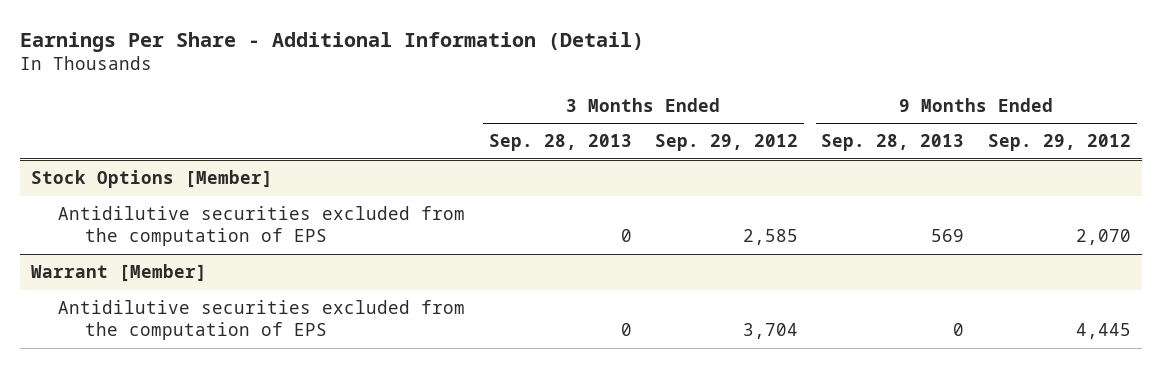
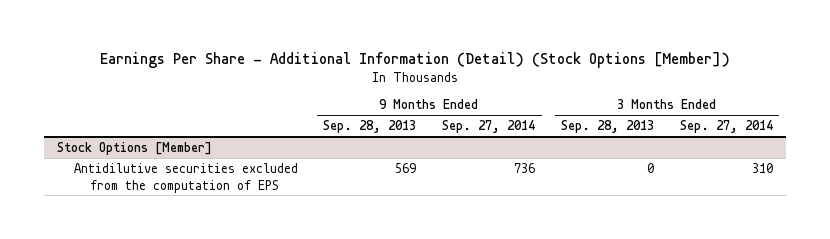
[19,31,644,52] Earnings Per Share - Additional Information (Detail) -> [99,52,730,69] Earnings Per Share - Additional Information (Detail) (Stock Options [Member])
[655,134,799,152] Sep. 29, 2012 -> none
[987,134,1131,152] Sep. 29, 2012 -> none
none -> [442,120,536,134] Sep. 27, 2014
none -> [679,120,773,134] Sep. 27, 2014
[31,264,208,283] Warrant [Member] -> none
[58,300,466,341] Antidilutive securities excluded from the computation of EPS -> none

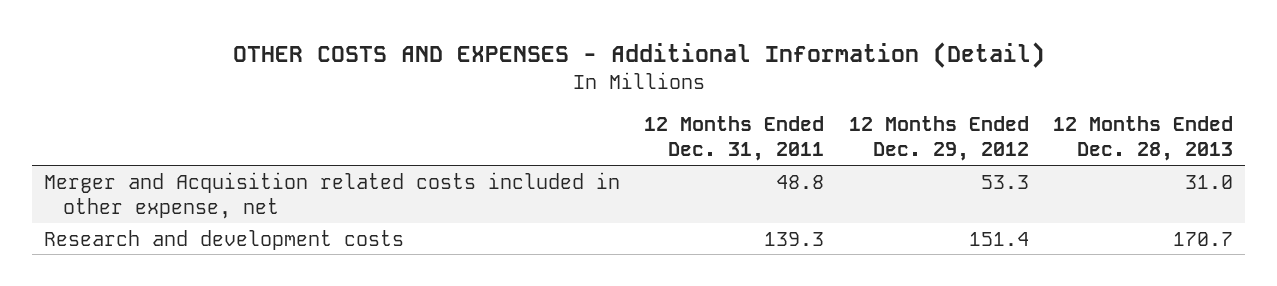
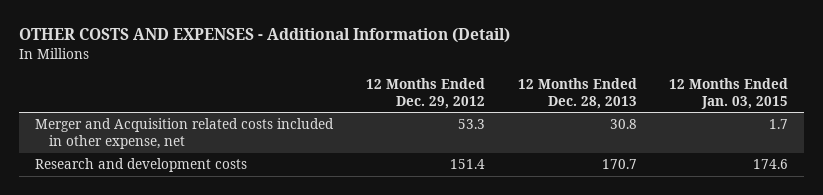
[644,116,825,162] 12 Months Ended Dec. 31, 2011 -> none
none -> [669,77,789,109] 12 Months Ended Jan. 03, 2015
[1185,174,1234,189] 31.0 -> [609,119,637,130] 30.8

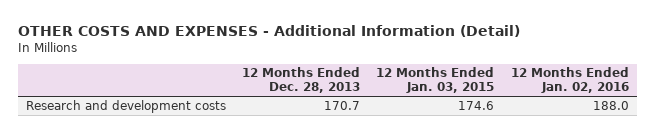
[365,77,485,109] 12 Months Ended Dec. 29, 2012 -> none
none -> [510,67,629,94] 12 Months Ended Jan. 02, 2016
[35,118,335,150] Merger and Acquisition related costs included in other expense, net -> none

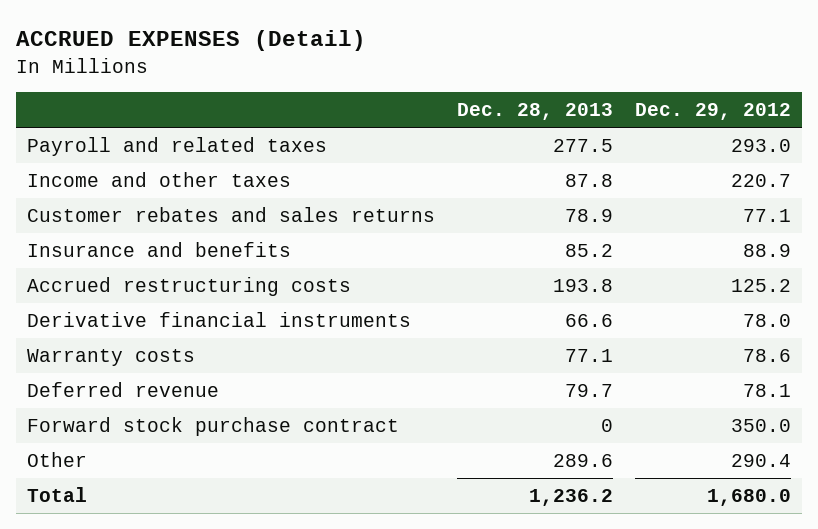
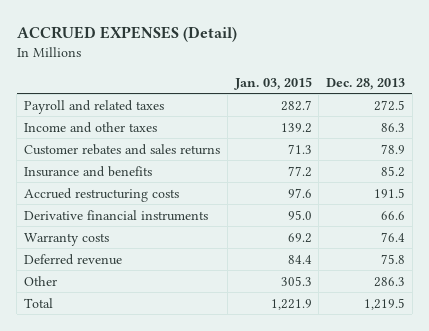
[634,103,791,121] Dec. 29, 2012 -> none
none -> [233,76,312,90] Jan. 03, 2015
[552,138,613,152] 277.5 -> [373,99,405,111] 272.5
[564,173,613,187] 87.8 -> [380,122,405,132] 86.3
[552,278,613,292] 193.8 -> [373,187,405,198] 191.5
[27,416,400,436] Forward stock purchase contract -> none
[564,348,613,362] 77.1 -> [380,231,405,242] 76.4
[564,383,613,397] 79.7 -> [380,253,405,264] 75.8
[552,453,613,467] 289.6 -> [373,276,405,287] 286.3
[528,488,613,506] 1,236.2 -> [363,297,405,310] 1,219.5

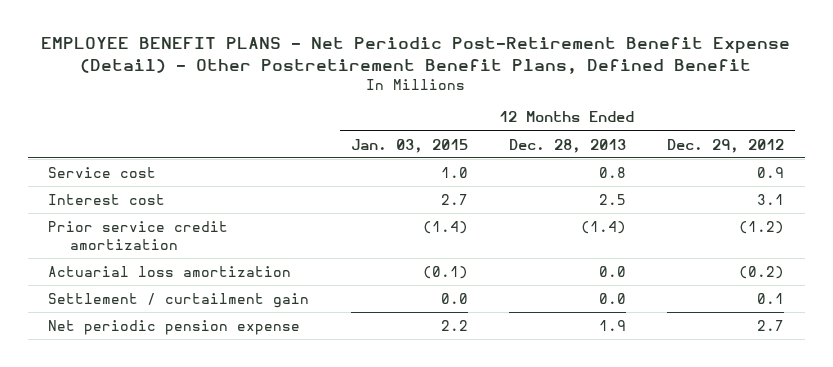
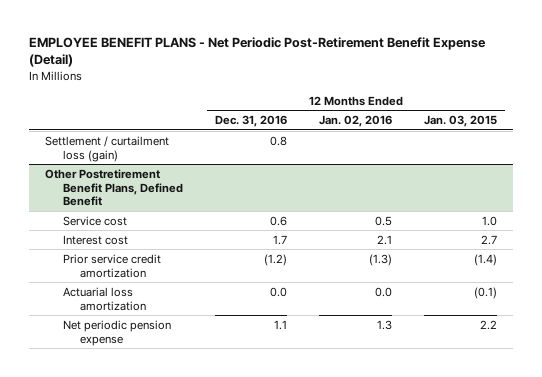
[41,37,791,74] EMPLOYEE BENEFIT PLANS - Net Periodic Post-Retirement Benefit Expense (Detail) - Other Postretirement Benefit Plans, Defined Benefit -> [28,36,486,68] EMPLOYEE BENEFIT PLANS - Net Periodic Post-Retirement Benefit Expense (Detail)
[508,138,626,153] Dec. 28, 2013 -> none
[667,138,785,153] Dec. 29, 2012 -> none
none -> [214,115,287,128] Dec. 31, 2016
none -> [318,115,392,128] Jan. 02, 2016
none -> [44,135,169,162] Settlement / curtailment loss (gain)
none -> [44,168,183,207] Other Postretirement Benefit Plans, Defined Benefit
[48,292,310,308] Settlement / curtailment gain -> none

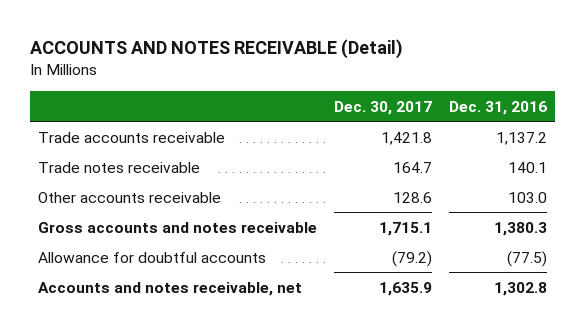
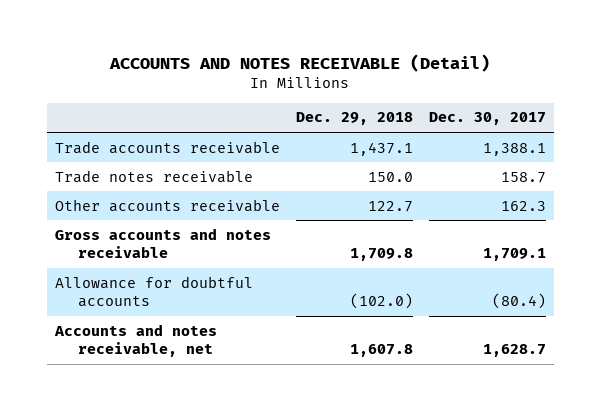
[448,100,547,115] Dec. 31, 2016 -> none
none -> [295,112,413,126] Dec. 29, 2018
[380,131,432,145] 1,421.8 -> [482,142,546,156] 1,388.1
[392,161,432,173] 164.7 -> [500,171,546,183] 158.7
[392,191,432,203] 128.6 -> [500,200,546,211] 162.3
[378,221,432,236] 1,715.1 -> [482,248,546,262] 1,709.1
[391,250,432,267] (79.2) -> [491,293,546,310] (80.4)
[378,281,432,296] 1,635.9 -> [482,344,546,358] 1,628.7

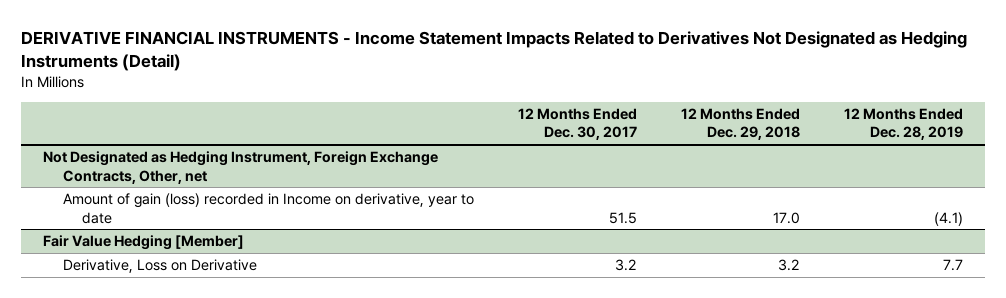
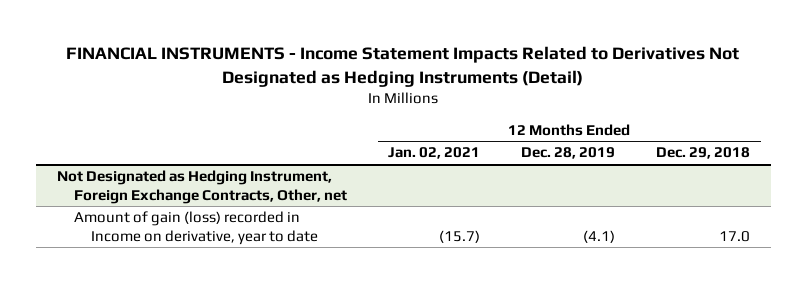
[21,31,968,72] DERIVATIVE FINANCIAL INSTRUMENTS - Income Statement Impacts Related to Derivatives Not Designated as Hedging Instruments (Detail) -> [66,46,740,87] FINANCIAL INSTRUMENTS - Income Statement Impacts Related to Derivatives Not Designated as Hedging Instruments (Detail)
[517,107,637,141] 12 Months Ended Dec. 30, 2017 -> none
none -> [388,147,481,160] Jan. 02, 2021
[43,234,245,250] Fair Value Hedging [Member] -> none
[62,258,257,273] Derivative, Loss on Derivative -> none

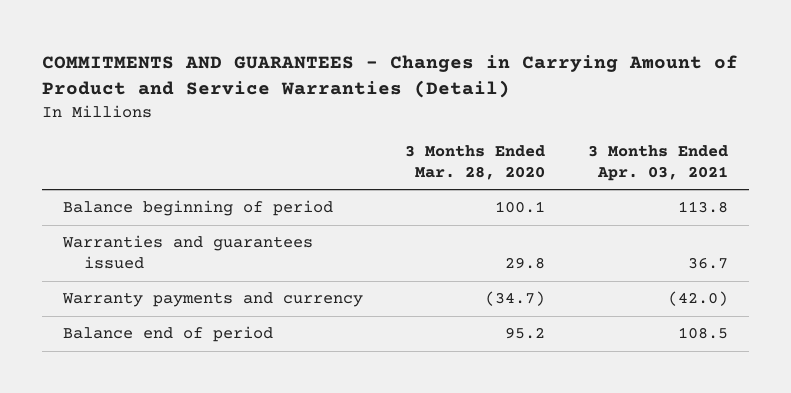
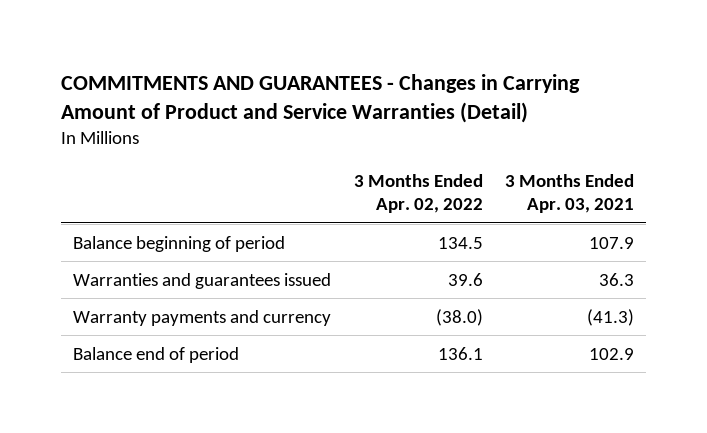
[405,144,546,180] 3 Months Ended Mar. 28, 2020 -> none
none -> [353,173,483,213] 3 Months Ended Apr. 02, 2022
[677,201,728,214] 113.8 -> [589,236,635,249] 107.9
[687,257,728,270] 36.7 -> [599,272,635,286] 36.3
[667,291,728,307] (42.0) -> [587,308,635,326] (41.3)
[677,327,728,340] 108.5 -> [589,347,635,360] 102.9

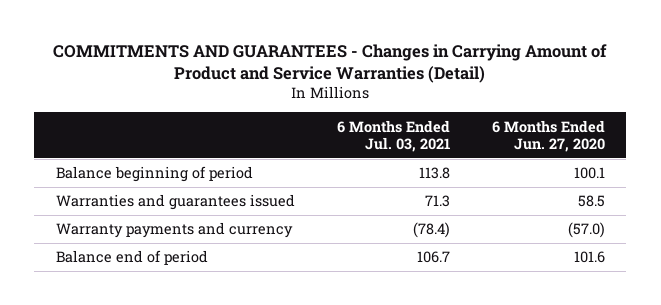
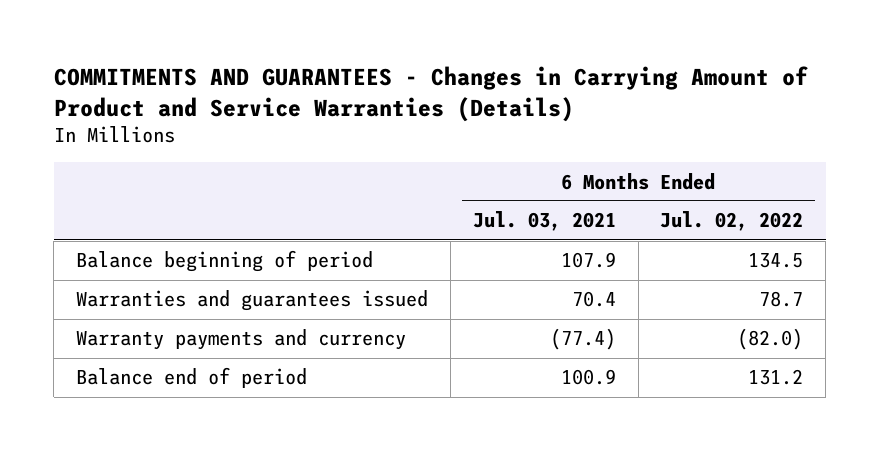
[53,43,608,83] COMMITMENTS AND GUARANTEES - Changes in Carrying Amount of Product and Service Warranties (Detail) -> [53,65,808,122] COMMITMENTS AND GUARANTEES - Changes in Carrying Amount of Product and Service Warranties (Details)
[492,119,606,152] 6 Months Ended Jun. 27, 2020 -> none
none -> [660,211,804,232] Jul. 02, 2022
[418,167,450,180] 113.8 -> [560,252,616,269] 107.9
[424,195,450,208] 71.3 -> [571,291,616,308] 70.4
[412,222,450,239] (78.4) -> [549,328,616,351] (77.4)
[416,251,450,264] 106.7 -> [560,369,616,386] 100.9

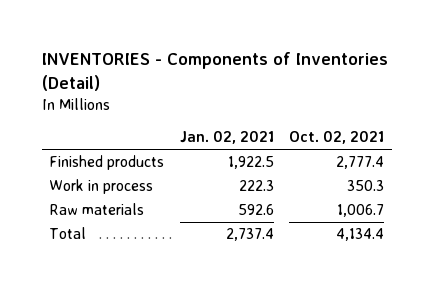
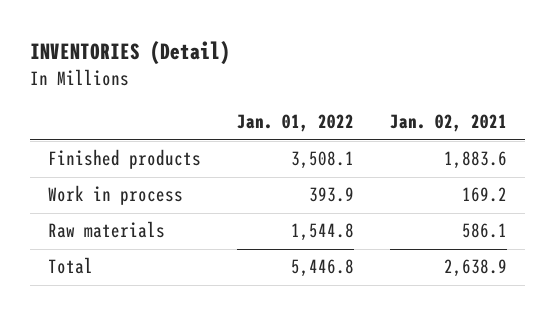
[41,52,388,92] INVENTORIES - Components of Inventories (Detail) -> [29,41,230,66] INVENTORIES (Detail)
[288,131,384,145] Oct. 02, 2021 -> none
none -> [236,114,354,133] Jan. 01, 2022
[227,156,274,170] 1,922.5 -> [443,151,507,170] 1,883.6
[238,180,274,192] 222.3 -> [461,187,507,203] 169.2
[237,204,274,216] 592.6 -> [461,223,507,239] 586.1
[225,228,274,242] 2,737.4 -> [443,259,507,278] 2,638.9

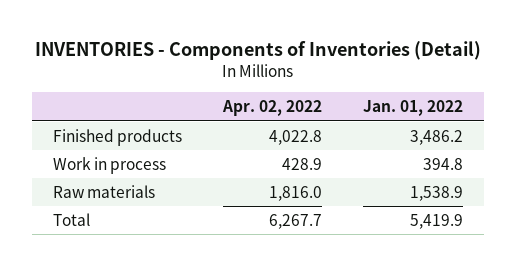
[29,41,230,66] INVENTORIES (Detail) -> [34,41,481,61] INVENTORIES - Components of Inventories (Detail)
[389,114,507,133] Jan. 02, 2021 -> none
none -> [221,100,322,117] Apr. 02, 2022
[290,151,354,170] 3,508.1 -> [410,129,464,145] 3,486.2
[308,187,354,203] 393.9 -> [423,157,464,170] 394.8
[290,223,354,242] 1,544.8 -> [410,185,464,201] 1,538.9
[290,259,354,278] 5,446.8 -> [410,213,464,229] 5,419.9

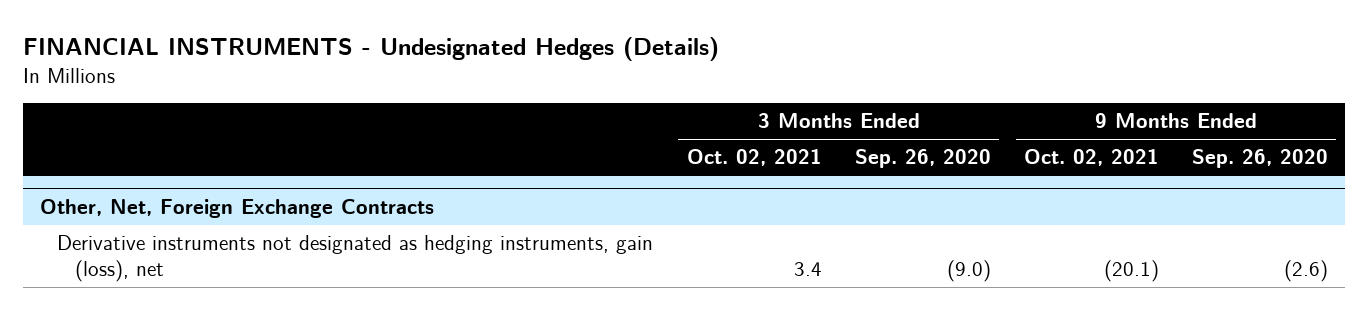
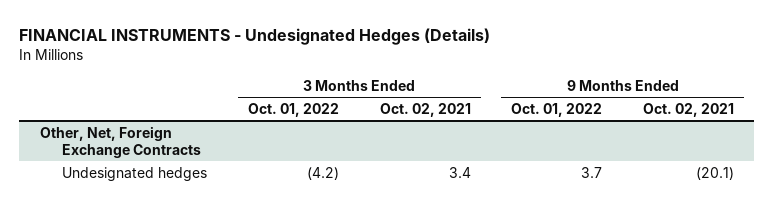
[854,149,991,169] Sep. 26, 2020 -> none
[1192,149,1329,169] Sep. 26, 2020 -> none
none -> [247,102,339,117] Oct. 01, 2022
none -> [511,102,603,117] Oct. 01, 2022
[57,235,654,283] Derivative instruments not designated as hedging instruments, gain (loss), net -> [62,166,208,181] Undesignated hedges

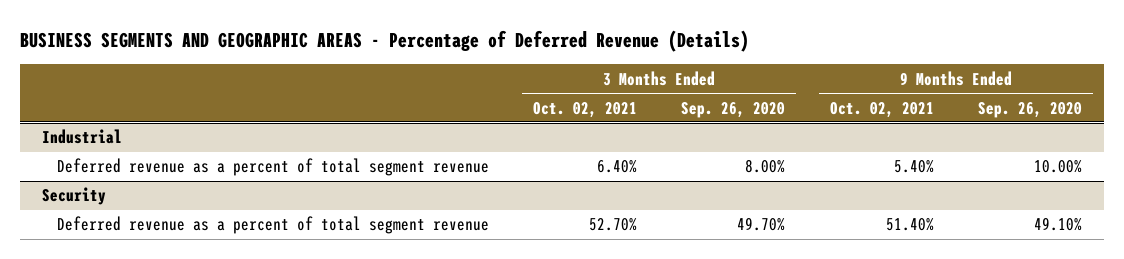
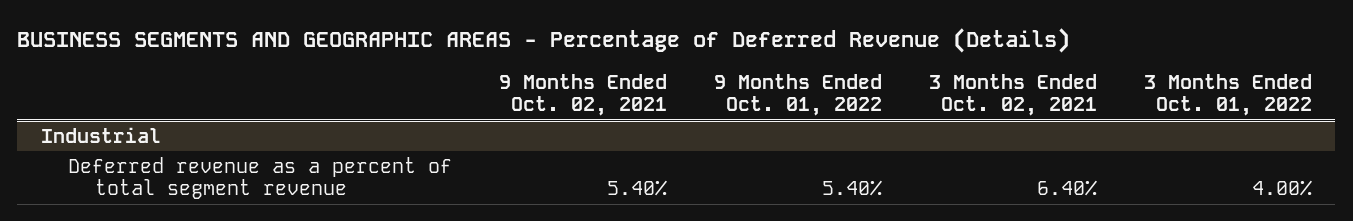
[681,101,786,118] Sep. 26, 2020 -> none
[977,101,1082,118] Sep. 26, 2020 -> none
none -> [713,73,882,117] 9 Months Ended Oct. 01, 2022
none -> [1143,73,1312,117] 3 Months Ended Oct. 01, 2022
[42,187,107,206] Security -> none
[56,216,489,235] Deferred revenue as a percent of total segment revenue -> none

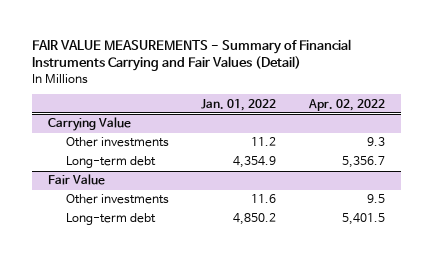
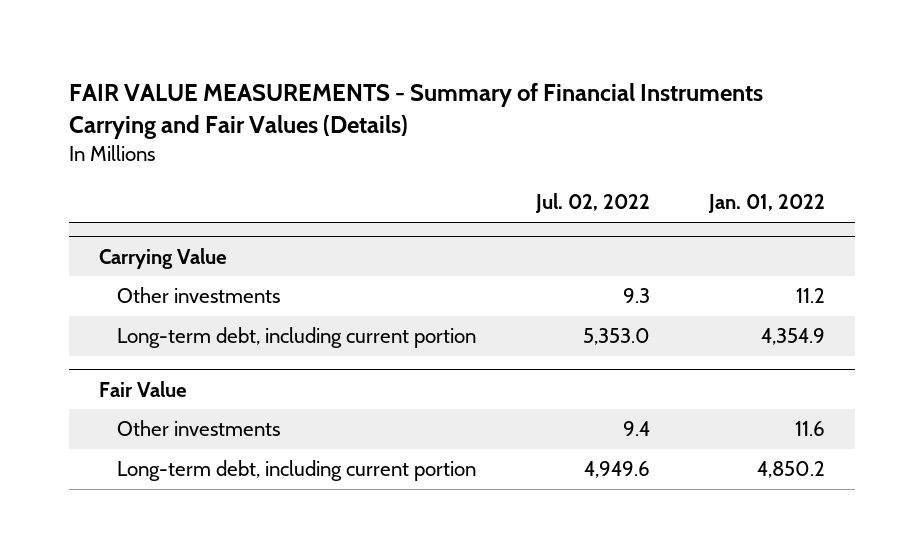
[31,38,351,72] FAIR VALUE MEASUREMENTS - Summary of Financial Instruments Carrying and Fair Values (Detail) -> [69,83,764,140] FAIR VALUE MEASUREMENTS - Summary of Financial Instruments Carrying and Fair Values (Details)
[307,98,385,111] Apr. 02, 2022 -> none
none -> [534,193,650,214] Jul. 02, 2022
[65,156,156,169] Long-term debt -> [117,327,477,349] Long-term debt, including current portion
[65,213,156,226] Long-term debt -> [117,460,477,482] Long-term debt, including current portion

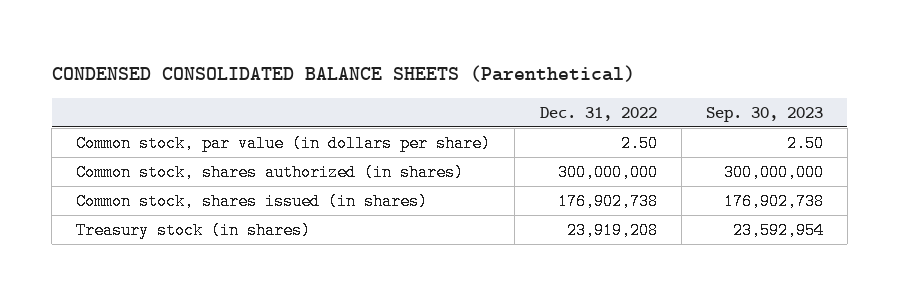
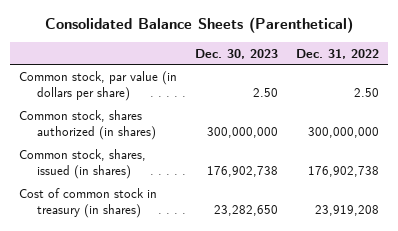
[51,64,635,82] CONDENSED CONSOLIDATED BALANCE SHEETS (Parenthetical) -> [45,17,354,34] Consolidated Balance Sheets (Parenthetical)
[705,106,823,122] Sep. 30, 2023 -> none
none -> [195,48,279,59] Dec. 30, 2023
[76,193,429,211] Common stock, shares issued (in shares) -> [19,148,147,179] Common stock, shares, issued (in shares)
[76,222,312,240] Treasury stock (in shares) -> [19,187,158,218] Cost of common stock in treasury (in shares)

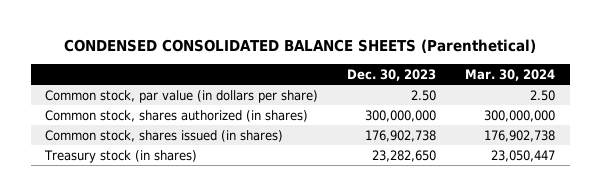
[45,17,354,34] Consolidated Balance Sheets (Parenthetical) -> [64,39,537,54] CONDENSED CONSOLIDATED BALANCE SHEETS (Parenthetical)
[296,48,380,59] Dec. 31, 2022 -> none
none -> [465,69,556,82] Mar. 30, 2024
[19,148,147,179] Common stock, shares, issued (in shares) -> [45,129,284,142] Common stock, shares issued (in shares)
[19,187,158,218] Cost of common stock in treasury (in shares) -> [44,149,198,163] Treasury stock (in shares)

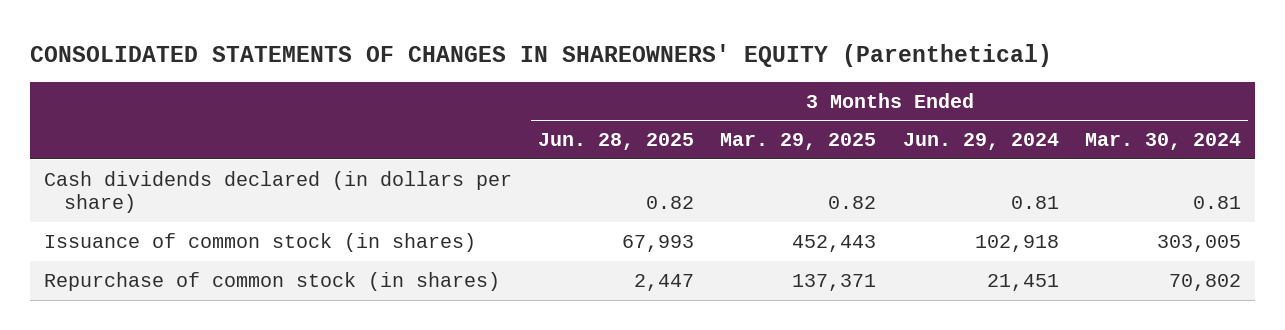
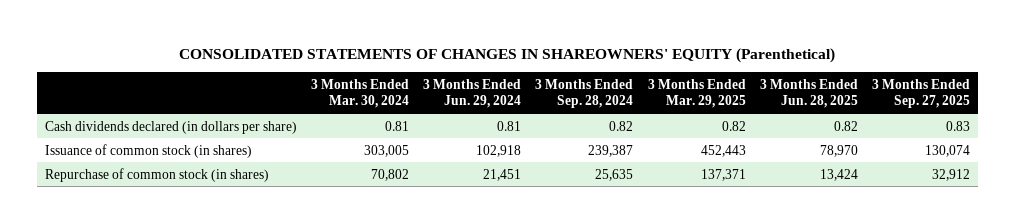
none -> [535,78,634,109] 3 Months Ended Sep. 28, 2024
none -> [872,78,971,109] 3 Months Ended Sep. 27, 2025
[621,234,694,252] 67,993 -> [820,144,859,157] 78,970
[633,273,694,291] 2,447 -> [820,168,859,181] 13,424

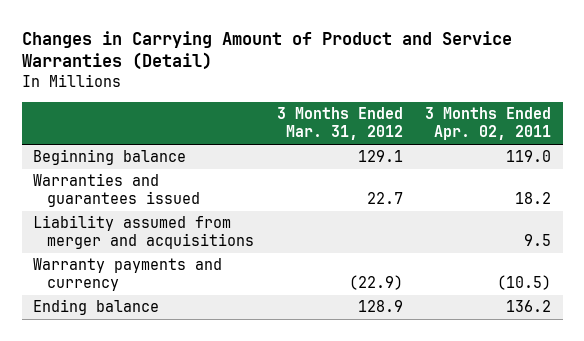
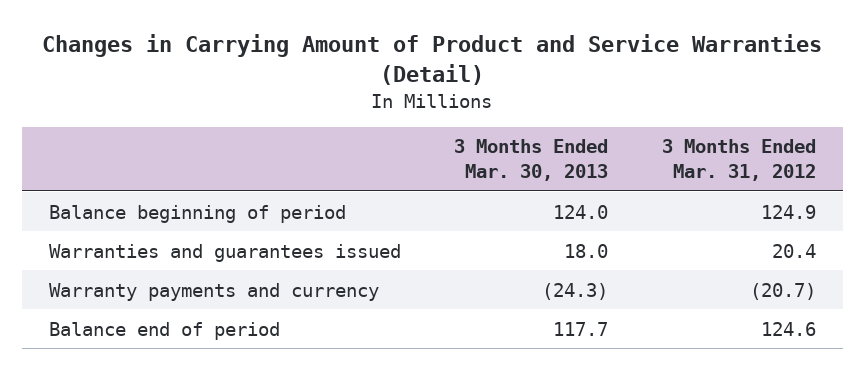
[425,107,552,141] 3 Months Ended Apr. 02, 2011 -> none
none -> [454,139,609,182] 3 Months Ended Mar. 30, 2013
[33,215,255,250] Liability assumed from merger and acquisitions -> none
[33,149,187,166] Beginning balance -> [48,204,346,223] Balance beginning of period
[357,150,403,163] 129.1 -> [760,204,816,219] 124.9
[366,192,403,205] 22.7 -> [771,243,816,258] 20.4
[348,275,403,291] (22.9) -> [749,282,816,300] (20.7)
[33,299,160,316] Ending balance -> [48,321,280,340] Balance end of period
[357,300,403,313] 128.9 -> [760,321,816,336] 124.6

